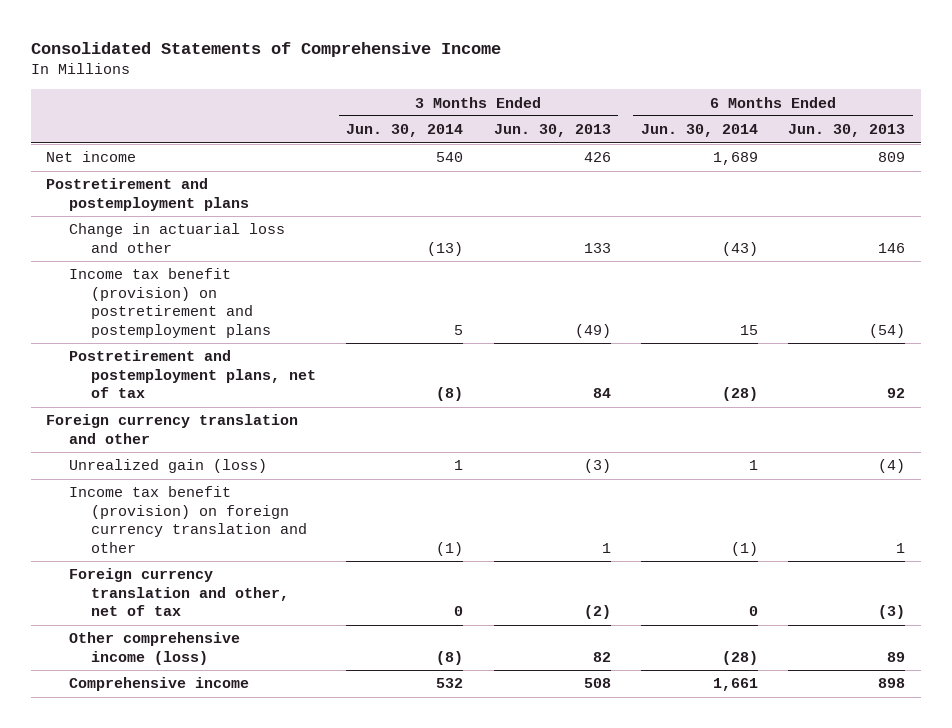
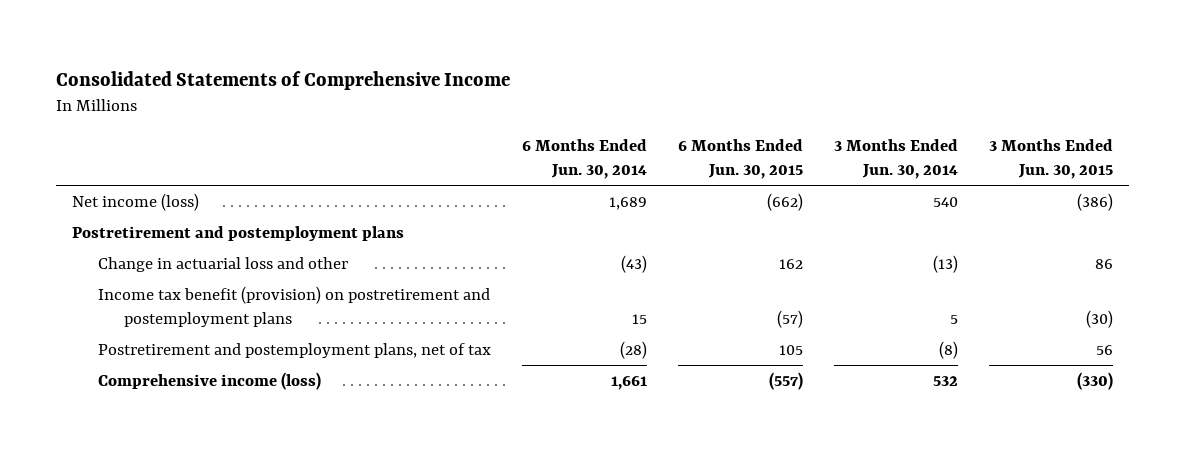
[493,124,611,138] Jun. 30, 2013 -> none
[788,124,906,138] Jun. 30, 2013 -> none
none -> [677,139,803,180] 6 Months Ended Jun. 30, 2015
none -> [989,139,1114,180] 3 Months Ended Jun. 30, 2015
[46,151,137,163] Net income -> [72,192,200,211] Net income (loss)
[46,414,299,444] Foreign currency translation and other -> none
[68,459,267,474] Unrealized gain (loss) -> none
[68,486,307,553] Income tax benefit (provision) on foreign currency translation and other -> none
[68,568,289,617] Foreign currency translation and other, net of tax -> none
[68,632,240,665] Other comprehensive income (loss) -> none
[68,677,249,692] Comprehensive income -> [97,371,321,390] Comprehensive income (loss)

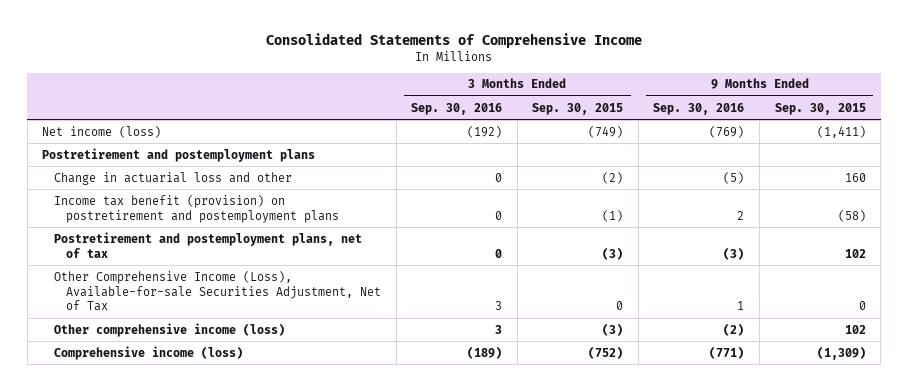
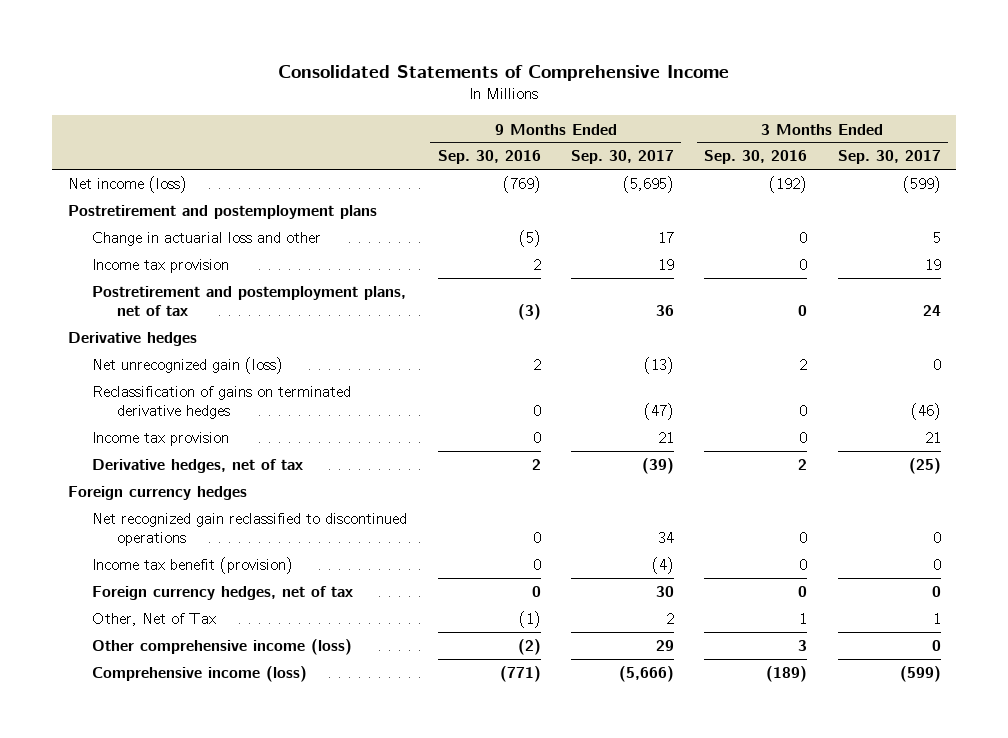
[532,102,624,115] Sep. 30, 2015 -> none
[774,102,866,115] Sep. 30, 2015 -> none
none -> [570,150,674,165] Sep. 30, 2017
none -> [837,150,941,165] Sep. 30, 2017
[54,194,340,223] Income tax benefit (provision) on postretirement and postemployment plans -> [92,259,230,274] Income tax provision
none -> [67,332,197,347] Derivative hedges
none -> [92,357,284,375] Net unrecognized gain (loss)
none -> [92,386,352,419] Reclassification of gains on terminated derivative hedges
none -> [92,432,230,447] Income tax provision
none -> [92,459,304,474] Derivative hedges, net of tax
none -> [67,486,247,501] Foreign currency hedges
none -> [92,513,408,546] Net recognized gain reclassified to discontinued operations
none -> [92,557,294,575] Income tax benefit (provision)
none -> [92,586,354,601] Foreign currency hedges, net of tax
[54,270,382,312] Other Comprehensive Income (Loss), Available-for-sale Securities Adjustment, Net of Tax -> [92,613,217,627] Other, Net of Tax
[495,301,503,311] 3 -> [799,613,808,625] 1
[737,301,745,311] 1 -> [518,611,541,629] (1)

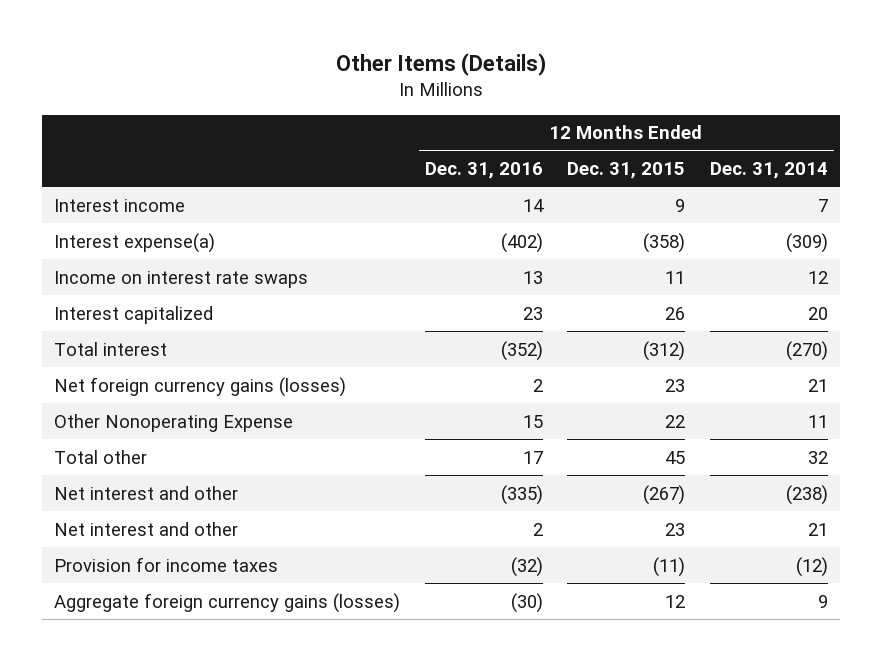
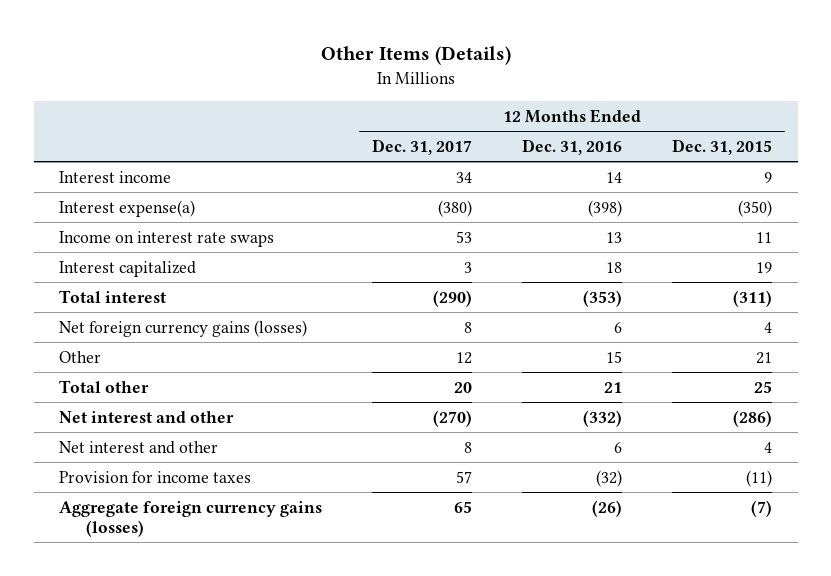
[710,162,829,180] Dec. 31, 2014 -> none
none -> [371,138,472,155] Dec. 31, 2017
[500,232,543,253] (402) -> [588,199,623,217] (398)
[643,232,686,253] (358) -> [738,199,773,217] (350)
[54,413,294,432] Other Nonoperating Expense -> none
[522,306,543,320] 23 -> [606,261,623,273] 18
[665,306,686,320] 26 -> [756,261,773,273] 19
[500,340,543,361] (352) -> [583,289,623,307] (353)
[643,340,686,361] (312) -> [733,289,773,307] (311)
[532,378,543,392] 2 -> [614,321,623,333] 6
[665,378,686,392] 23 -> [764,321,773,333] 4
none -> [58,350,101,363] Other
[522,450,543,464] 17 -> [604,381,623,393] 21
[665,450,686,464] 45 -> [754,380,773,393] 25
[500,484,543,505] (335) -> [583,409,623,427] (332)
[643,484,686,505] (267) -> [733,409,773,427] (286)
[532,522,543,536] 2 -> [614,441,623,453] 6
[665,522,686,536] 23 -> [764,441,773,453] 4
[510,592,543,613] (30) -> [592,499,623,517] (26)
[665,594,686,608] 12 -> [751,499,773,517] (7)

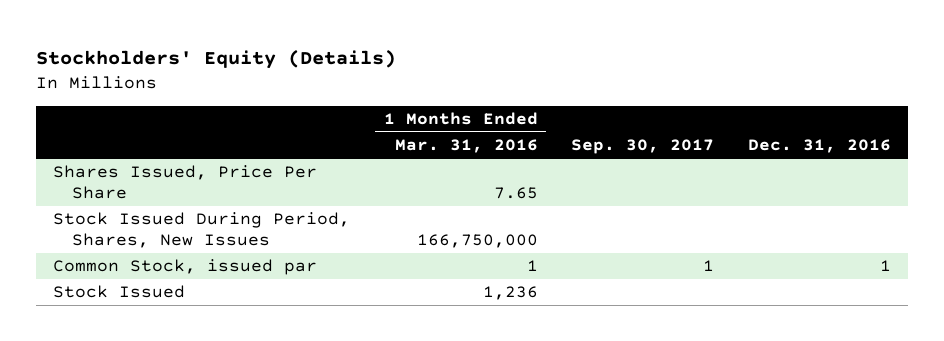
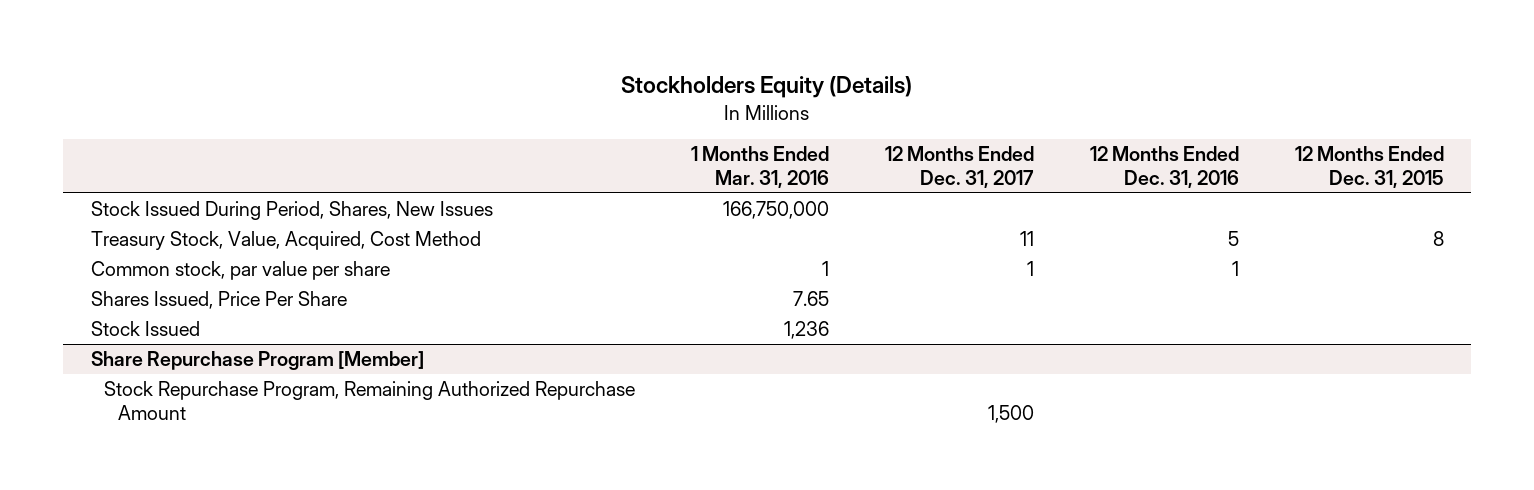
[36,49,397,69] Stockholders' Equity (Details) -> [621,76,913,99] Stockholders Equity (Details)
[571,139,715,155] Sep. 30, 2017 -> none
[747,139,891,154] Dec. 31, 2016 -> none
none -> [884,146,1034,188] 12 Months Ended Dec. 31, 2017
none -> [1089,146,1239,188] 12 Months Ended Dec. 31, 2016
none -> [1294,146,1444,188] 12 Months Ended Dec. 31, 2015
none -> [90,231,481,251] Treasury Stock, Value, Acquired, Cost Method
[52,259,317,276] Common Stock, issued par -> [90,261,390,281] Common stock, par value per share
[52,165,317,200] Shares Issued, Price Per Share -> [90,291,347,310] Shares Issued, Price Per Share
none -> [90,351,424,371] Share Repurchase Program [Member]
none -> [104,381,636,420] Stock Repurchase Program, Remaining Authorized Repurchase Amount

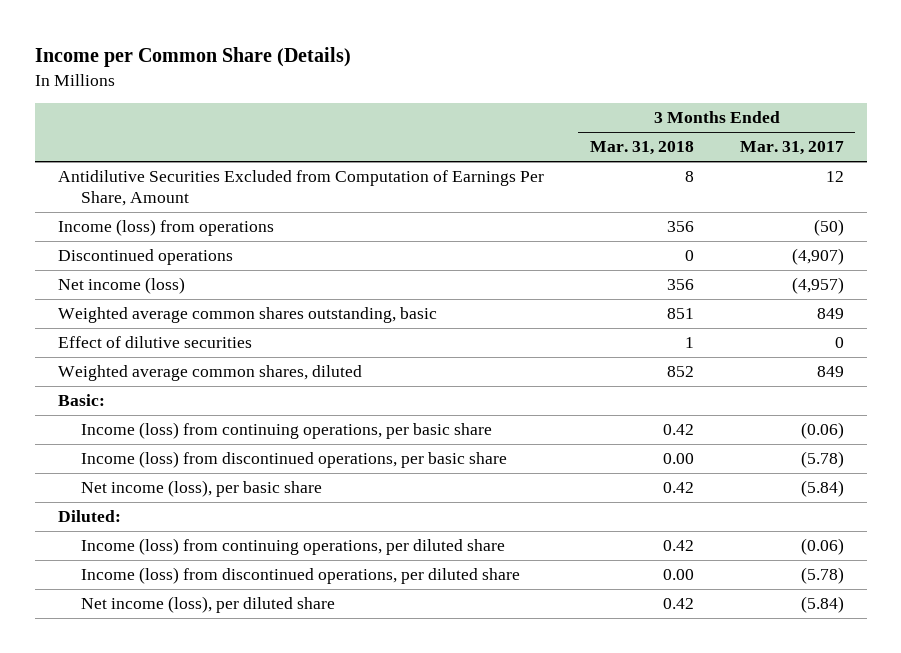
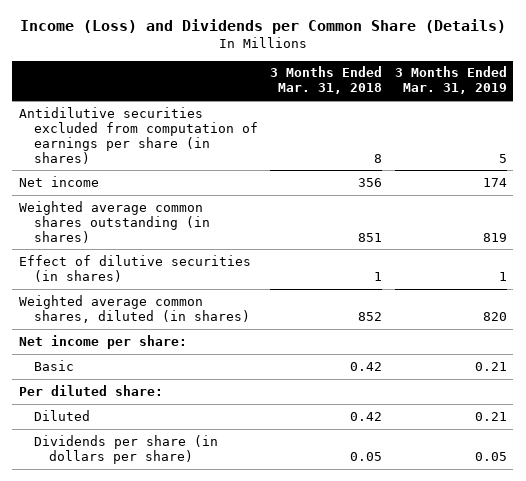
[34,46,351,67] Income per Common Share (Details) -> [19,19,506,35] Income (Loss) and Dividends per Common Share (Details)
[739,141,844,156] Mar. 31, 2017 -> none
none -> [395,66,508,95] 3 Months Ended Mar. 31, 2019
[57,219,274,237] Income (loss) from operations -> none
[57,249,233,266] Discontinued operations -> none
[81,422,493,440] Income (loss) from continuing operations, per basic share -> none
[81,451,508,469] Income (loss) from discontinued operations, per basic share -> none
[81,538,506,556] Income (loss) from continuing operations, per diluted share -> none
[81,567,521,585] Income (loss) from discontinued operations, per diluted share -> none
[57,170,544,206] Antidilutive Securities Excluded from Computation of Earnings Per Share, Amount -> [18,106,258,164] Antidilutive securities excluded from computation of earnings per share (in shares)
[57,277,185,295] Net income (loss) -> [18,175,99,187] Net income
[57,307,437,324] Weighted average common shares outstanding, basic -> [18,200,210,243] Weighted average common shares outstanding (in shares)
[57,336,252,349] Effect of dilutive securities -> [18,254,251,282] Effect of dilutive securities (in shares)
[57,365,362,382] Weighted average common shares, diluted -> [18,294,250,323] Weighted average common shares, diluted (in shares)
[57,394,105,407] Basic: -> [18,334,187,349] Net income per share:
[81,480,323,498] Net income (loss), per basic share -> [33,359,74,371] Basic
[57,510,121,523] Diluted: -> [18,384,163,396] Per diluted share:
[81,596,336,614] Net income (loss), per diluted share -> [33,409,90,421] Diluted
none -> [33,434,218,464] Dividends per share (in dollars per share)

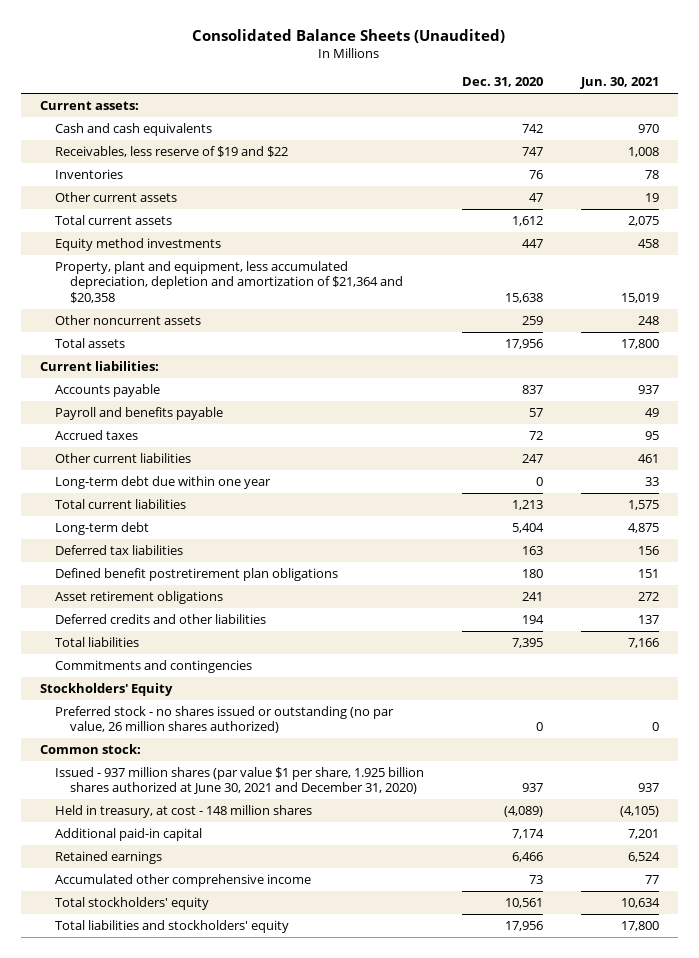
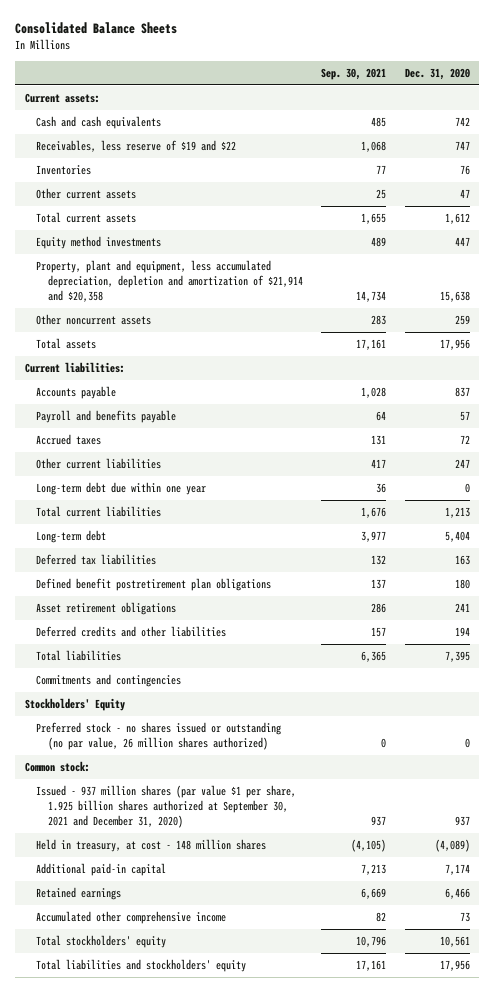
[192,28,506,43] Consolidated Balance Sheets (Unaudited) -> [15,22,178,35] Consolidated Balance Sheets
[579,77,659,90] Jun. 30, 2021 -> none
none -> [321,68,387,81] Sep. 30, 2021
[54,260,403,304] Property, plant and equipment, less accumulated depreciation, depletion and amortization of $21,364 and $20,358 -> [36,260,303,303] Property, plant and equipment, less accumulated depreciation, depletion and amortization of $21,914 and $20,358
[54,766,424,795] Issued - 937 million shares (par value $1 per share, 1.925 billion shares authorized at June 30, 2021 and December 31, 2020) -> [36,785,297,829] Issued - 937 million shares (par value $1 per share, 1.925 billion shares authorized at September 30, 2021 and December 31, 2020)

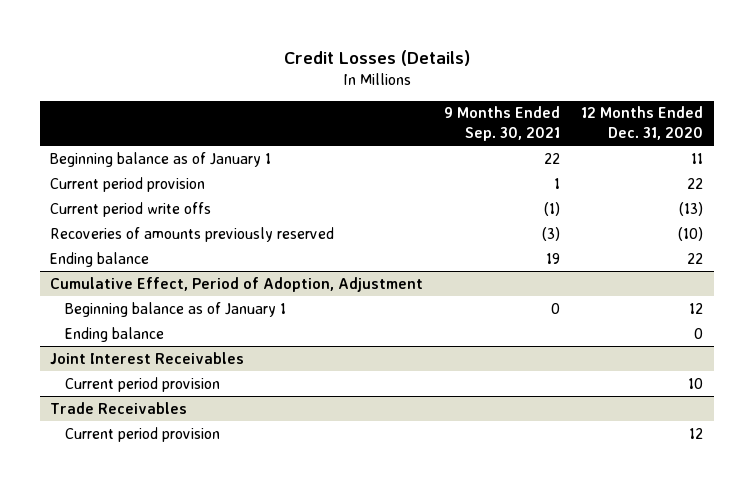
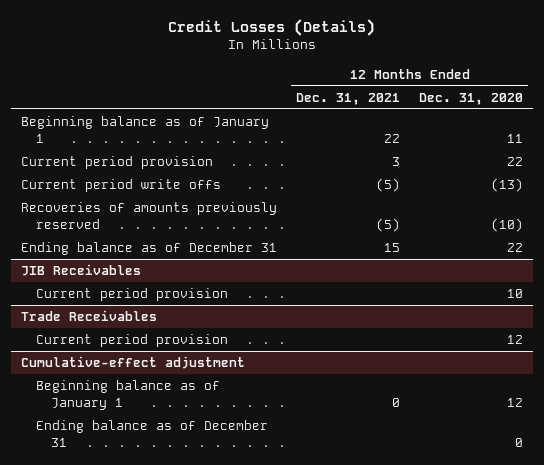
[444,106,561,142] 9 Months Ended Sep. 30, 2021 -> none
none -> [295,92,400,105] Dec. 31, 2021
[50,276,424,292] Cumulative Effect, Period of Adoption, Adjustment -> none
[64,301,286,317] Beginning balance as of January 1 -> none
[64,326,164,342] Ending balance -> none
[50,351,245,365] Joint Interest Receivables -> none
[50,251,150,267] Ending balance -> [20,242,277,256] Ending balance as of December 31
none -> [20,264,141,277] JIB Receivables
none -> [20,356,245,370] Cumulative-effect adjustment
none -> [36,380,221,410] Beginning balance as of January 1
none -> [36,420,269,447] Ending balance as of December 31

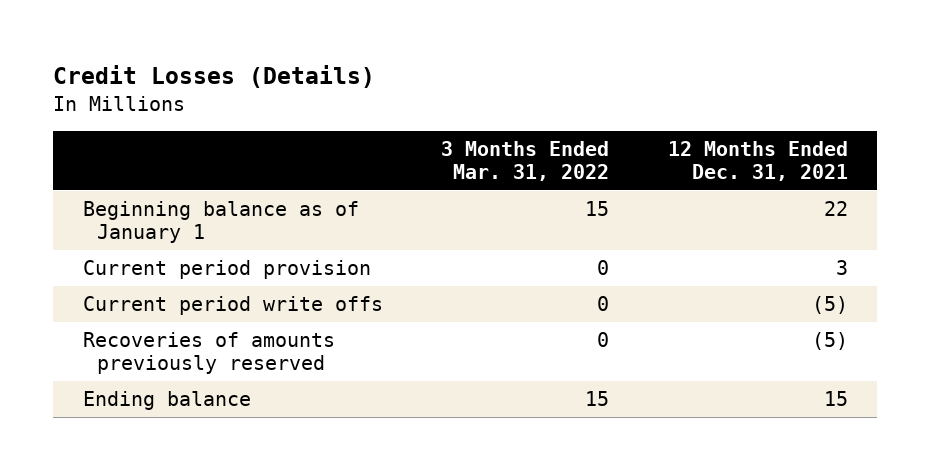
[419,92,524,105] Dec. 31, 2020 -> none
none -> [441,140,610,181] 3 Months Ended Mar. 31, 2022
[20,264,141,277] JIB Receivables -> none
[36,288,229,302] Current period provision -> none
[20,310,157,322] Trade Receivables -> none
[36,334,229,348] Current period provision -> none
[20,356,245,370] Cumulative-effect adjustment -> none
[36,380,221,410] Beginning balance as of January 1 -> none
[36,420,269,447] Ending balance as of December 31 -> none
[20,242,277,256] Ending balance as of December 31 -> [82,391,251,411] Ending balance

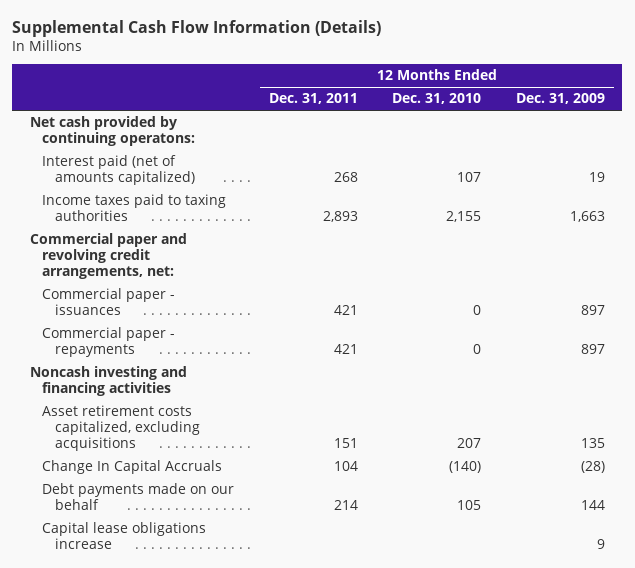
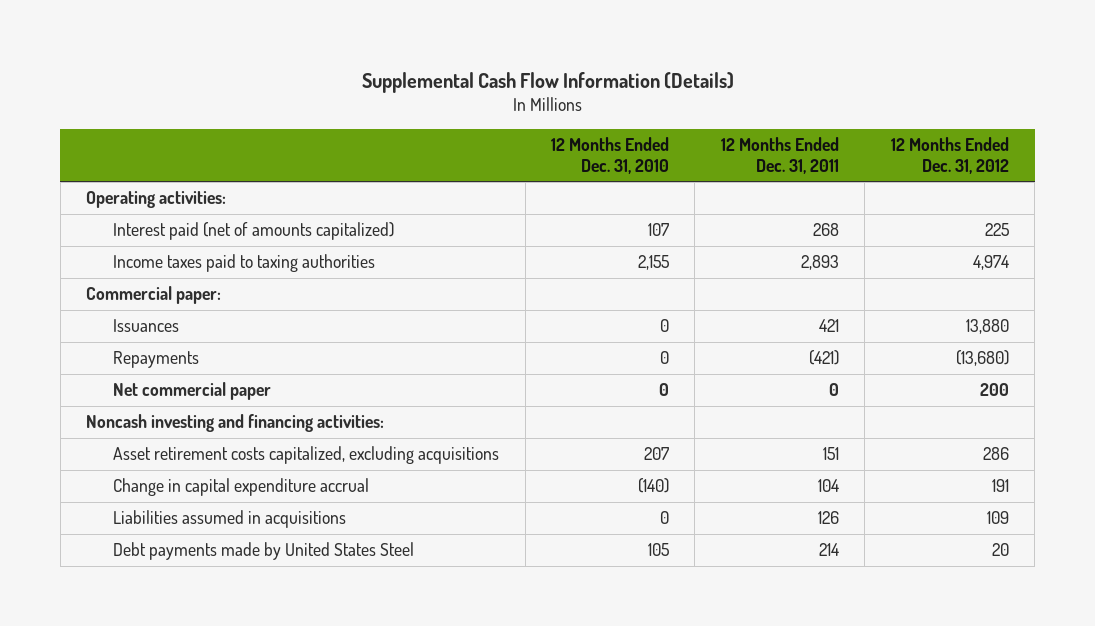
[516,93,606,105] Dec. 31, 2009 -> none
none -> [890,137,1009,174] 12 Months Ended Dec. 31, 2012
[29,116,196,147] Net cash provided by continuing operatons: -> [86,191,227,209] Operating activities:
[29,233,187,280] Commercial paper and revolving credit arrangements, net: -> [86,286,222,305] Commercial paper:
[42,288,176,316] Commercial paper - issuances -> [113,319,180,333] Issuances
[42,327,176,358] Commercial paper - repayments -> [113,351,200,369] Repayments
[333,344,358,355] 421 -> [808,350,839,366] (421)
none -> [113,382,272,401] Net commercial paper
[29,366,187,397] Noncash investing and financing activities -> [86,414,385,433] Noncash investing and financing activities:
[42,522,207,550] Capital lease obligations increase -> none
[42,460,223,475] Change In Capital Accruals -> [113,478,370,497] Change in capital expenditure accrual
none -> [113,510,347,529] Liabilities assumed in acquisitions
[42,483,235,511] Debt payments made on our behalf -> [113,542,415,561] Debt payments made by United States Steel

